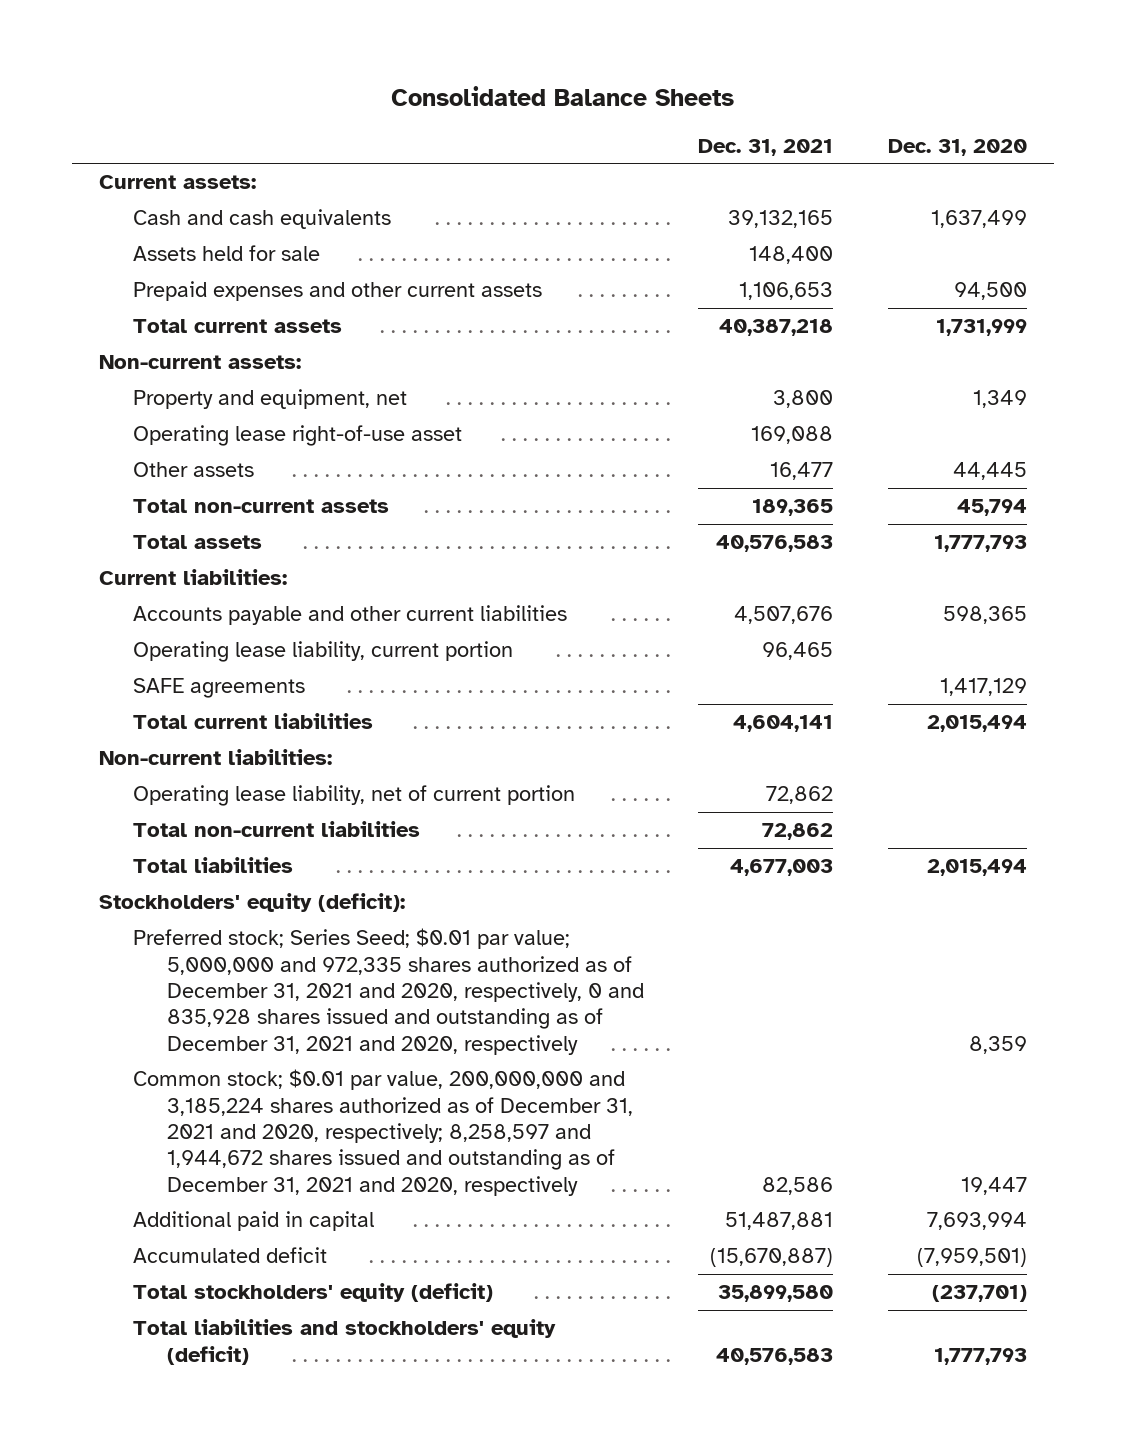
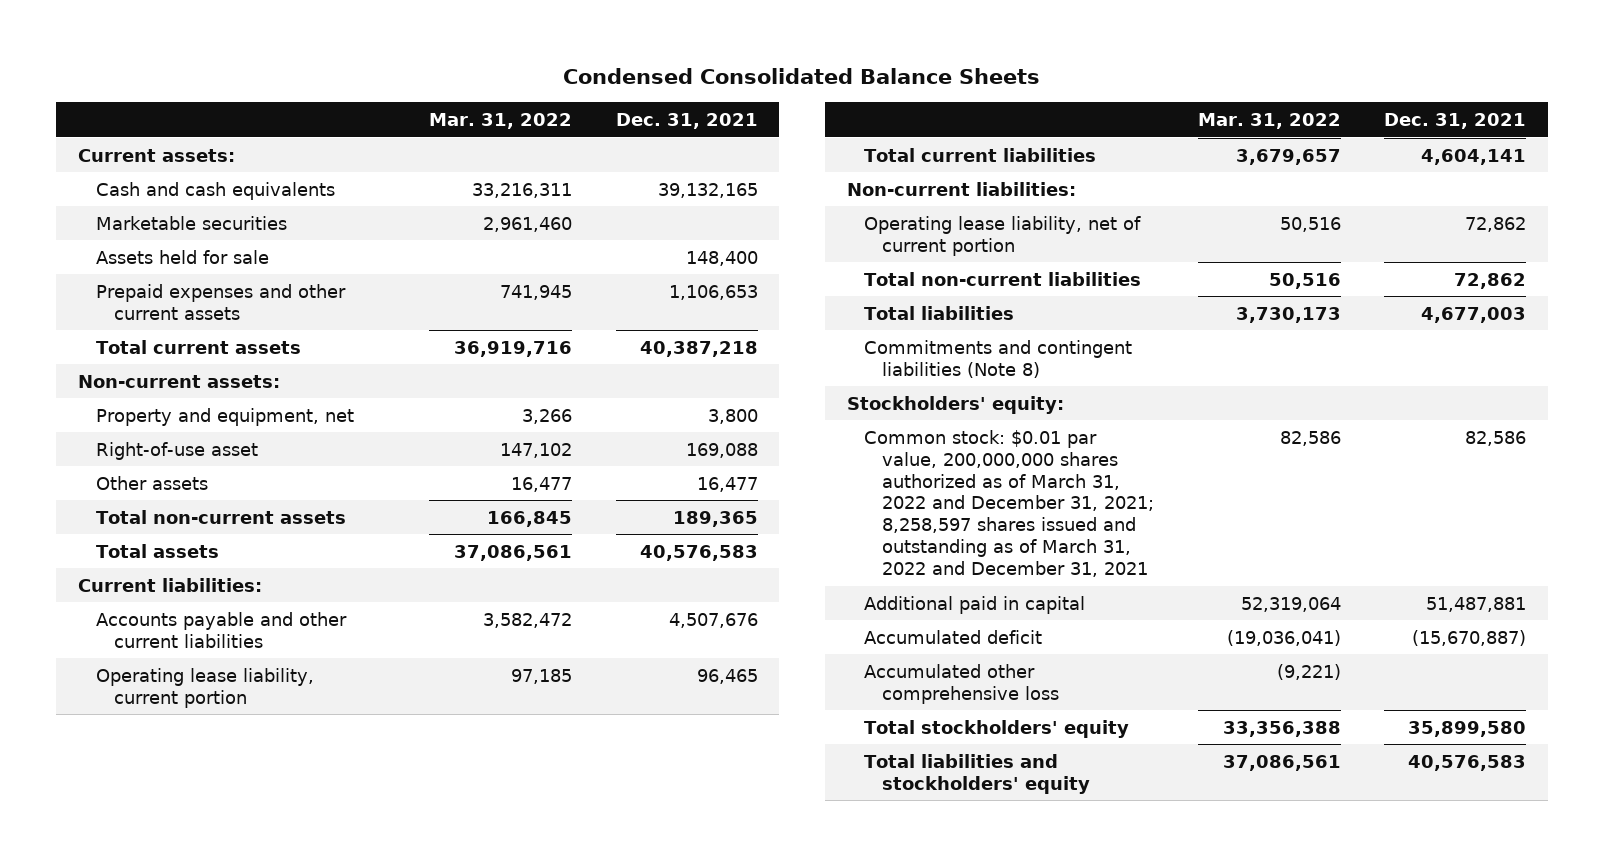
[390,85,734,106] Consolidated Balance Sheets -> [563,68,1041,85] Condensed Consolidated Balance Sheets
[887,138,1027,156] Dec. 31, 2020 -> none
none -> [429,113,573,130] Mar. 31, 2022
none -> [95,215,287,230] Marketable securities
[133,425,463,447] Operating lease right-of-use asset -> [95,441,258,460] Right-of-use asset
[133,678,306,699] SAFE agreements -> none
[133,928,645,1055] Preferred stock; Series Seed; $0.01 par value; 5,000,000 and 972,335 shares authorized as of December 31, 2021 and 2020, respectively, 0 and 835,928 shares issued and outstanding as of December 31, 2021 and 2020, respectively -> none
none -> [864,339,1133,378] Commitments and contingent liabilities (Note 8)
[99,893,406,913] Stockholders' equity (deficit): -> [846,395,1064,414] Stockholders' equity:
[133,1069,634,1196] Common stock; $0.01 par value, 200,000,000 and 3,185,224 shares authorized as of December 31, 2021 and 2020, respectively; 8,258,597 and 1,944,672 shares issued and outstanding as of December 31, 2021 and 2020, respectively -> [864,429,1155,577] Common stock: $0.01 par value, 200,000,000 shares authorized as of March 31, 2022 and December 31, 2021; 8,258,597 shares issued and outstanding as of March 31, 2022 and December 31, 2021
none -> [864,663,1060,704] Accumulated other comprehensive loss
[133,1283,494,1303] Total stockholders' equity (deficit) -> [864,719,1130,738] Total stockholders' equity
[133,1319,557,1365] Total liabilities and stockholders' equity (deficit) -> [864,753,1091,794] Total liabilities and stockholders' equity

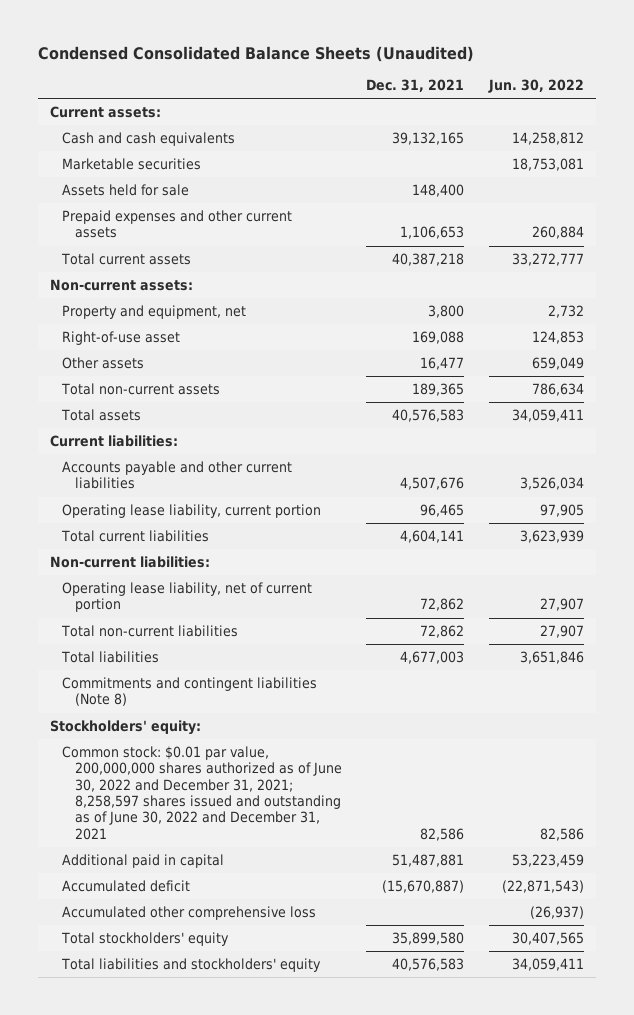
[563,68,1041,85] Condensed Consolidated Balance Sheets -> [37,45,474,62] Condensed Consolidated Balance Sheets (Unaudited)
[429,113,573,130] Mar. 31, 2022 -> none
none -> [487,79,584,94] Jun. 30, 2022
[864,429,1155,577] Common stock: $0.01 par value, 200,000,000 shares authorized as of March 31, 2022 and December 31, 2021; 8,258,597 shares issued and outstanding as of March 31, 2022 and December 31, 2021 -> [62,746,343,840] Common stock: $0.01 par value, 200,000,000 shares authorized as of June 30, 2022 and December 31, 2021; 8,258,597 shares issued and outstanding as of June 30, 2022 and December 31, 2021

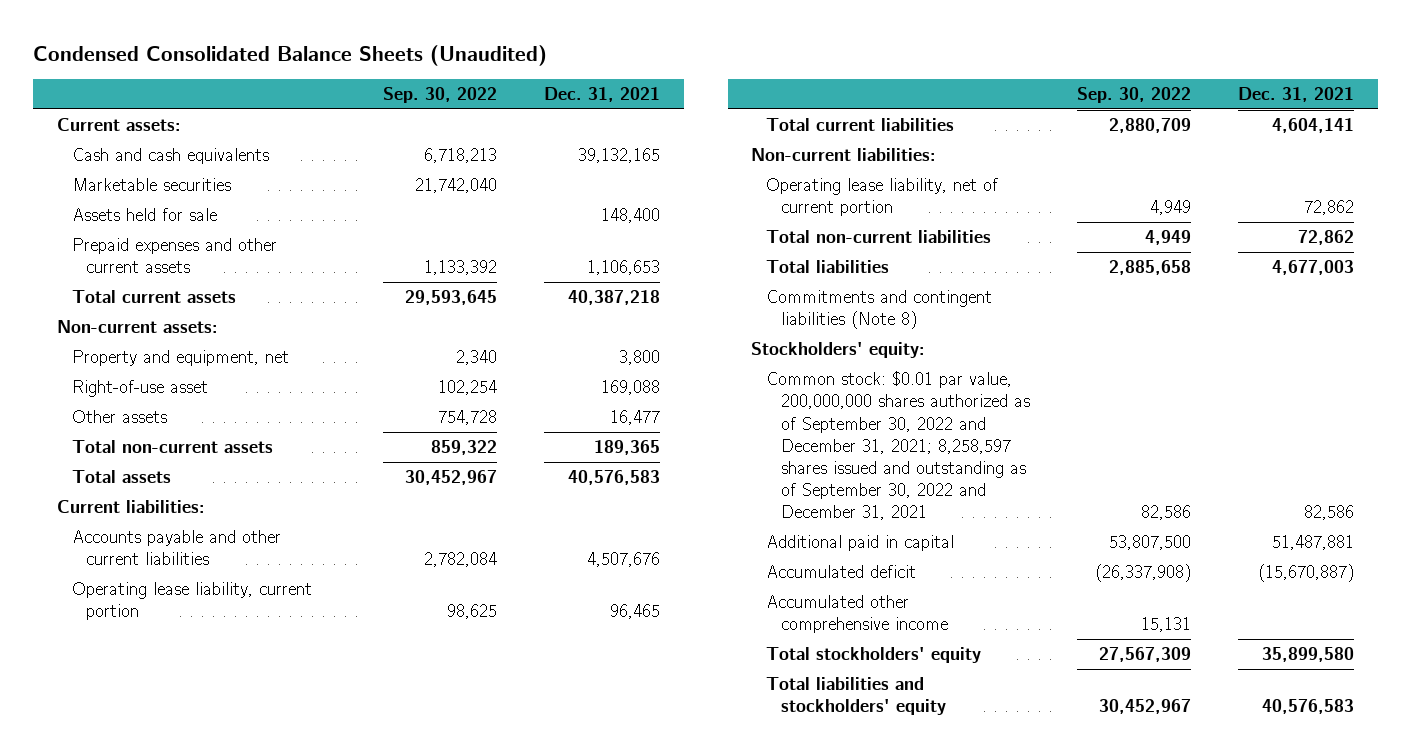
[487,79,584,94] Jun. 30, 2022 -> none
none -> [382,86,497,103] Sep. 30, 2022
[62,746,343,840] Common stock: $0.01 par value, 200,000,000 shares authorized as of June 30, 2022 and December 31, 2021; 8,258,597 shares issued and outstanding as of June 30, 2022 and December 31, 2021 -> [766,371,1030,521] Common stock: $0.01 par value, 200,000,000 shares authorized as of September 30, 2022 and December 31, 2021; 8,258,597 shares issued and outstanding as of September 30, 2022 and December 31, 2021
[62,906,317,921] Accumulated other comprehensive loss -> [766,595,948,634] Accumulated other comprehensive income

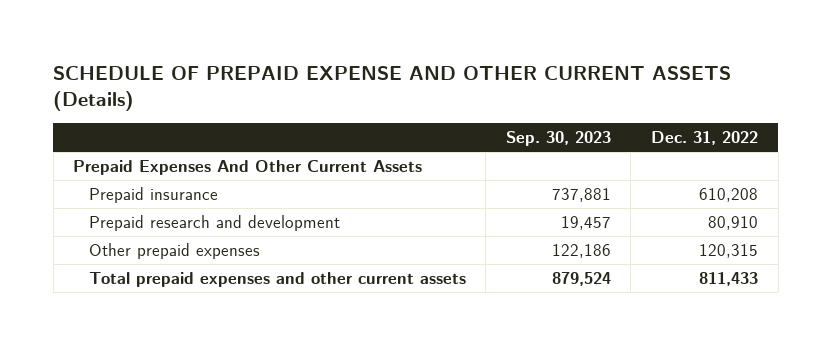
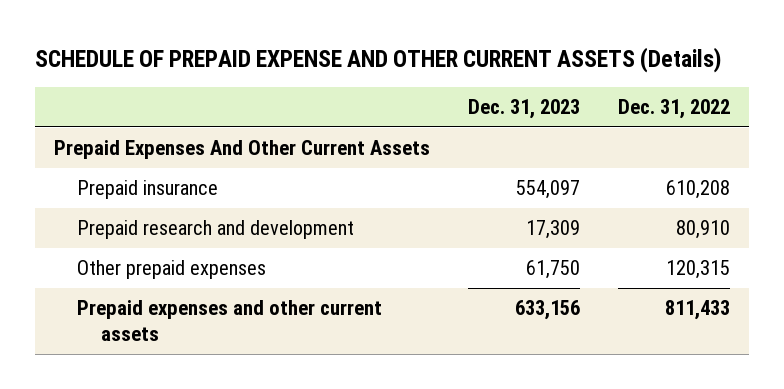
[505,130,611,146] Sep. 30, 2023 -> none
none -> [467,99,580,120] Dec. 31, 2023
[88,272,466,288] Total prepaid expenses and other current assets -> [77,300,383,342] Prepaid expenses and other current assets

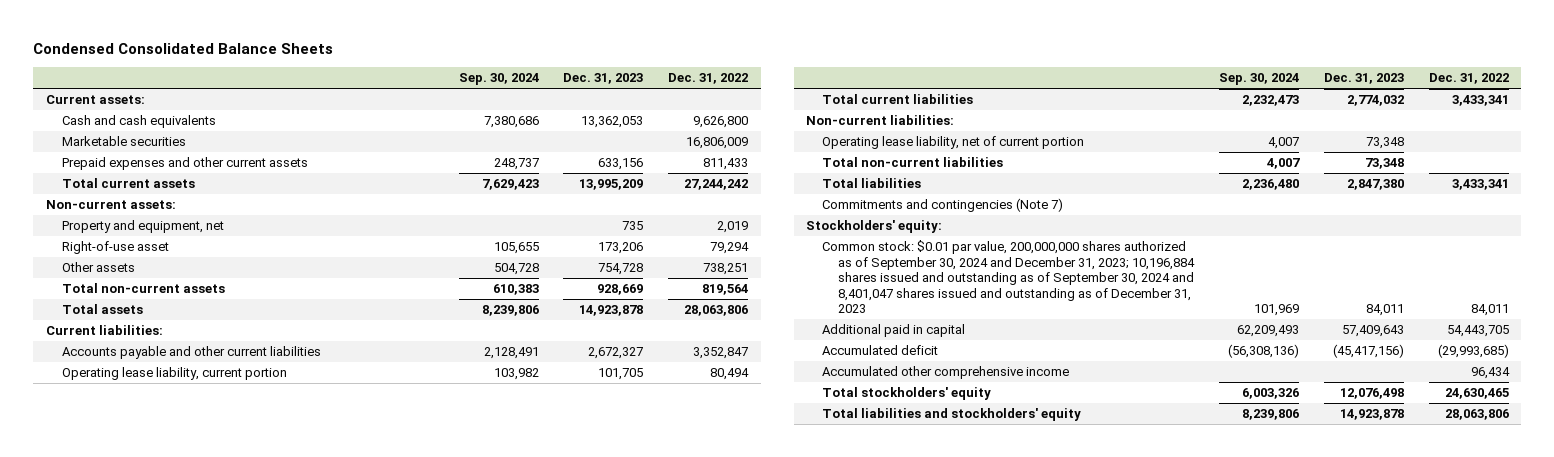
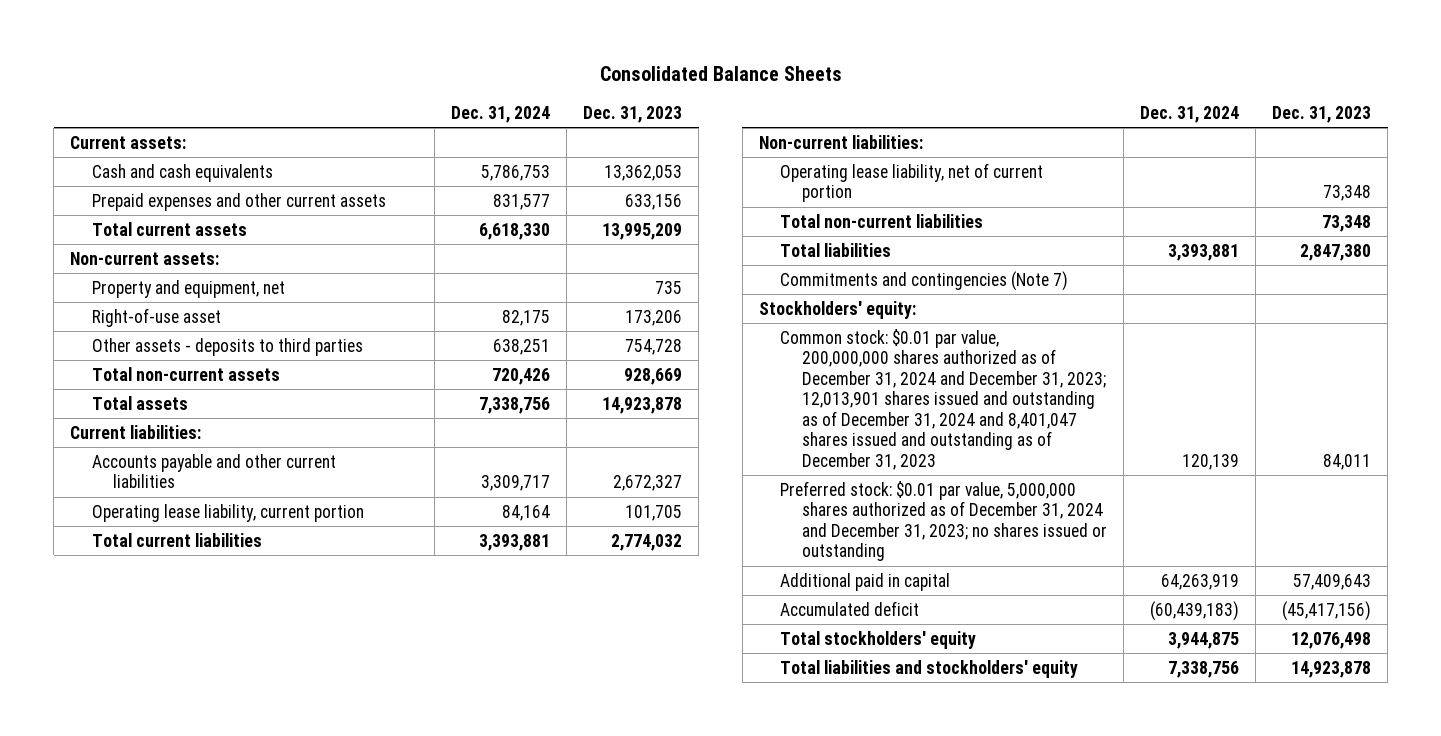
[33,42,334,54] Condensed Consolidated Balance Sheets -> [599,65,842,81] Consolidated Balance Sheets
[458,73,539,86] Sep. 30, 2024 -> none
[668,73,749,85] Dec. 31, 2022 -> none
none -> [451,105,551,123] Dec. 31, 2024
[61,136,186,147] Marketable securities -> none
[61,262,135,273] Other assets -> [91,337,363,356] Other assets - deposits to third parties
[822,240,1196,314] Common stock: $0.01 par value, 200,000,000 shares authorized as of September 30, 2024 and December 31, 2023; 10,196,884 shares issued and outstanding as of September 30, 2024 and 8,401,047 shares issued and outstanding as of December 31, 2023 -> [780,328,1106,470] Common stock: $0.01 par value, 200,000,000 shares authorized as of December 31, 2024 and December 31, 2023; 12,013,901 shares issued and outstanding as of December 31, 2024 and 8,401,047 shares issued and outstanding as of December 31, 2023
none -> [780,480,1107,562] Preferred stock: $0.01 par value, 5,000,000 shares authorized as of December 31, 2024 and December 31, 2023; no shares issued or outstanding
[822,366,1070,380] Accumulated other comprehensive income -> none

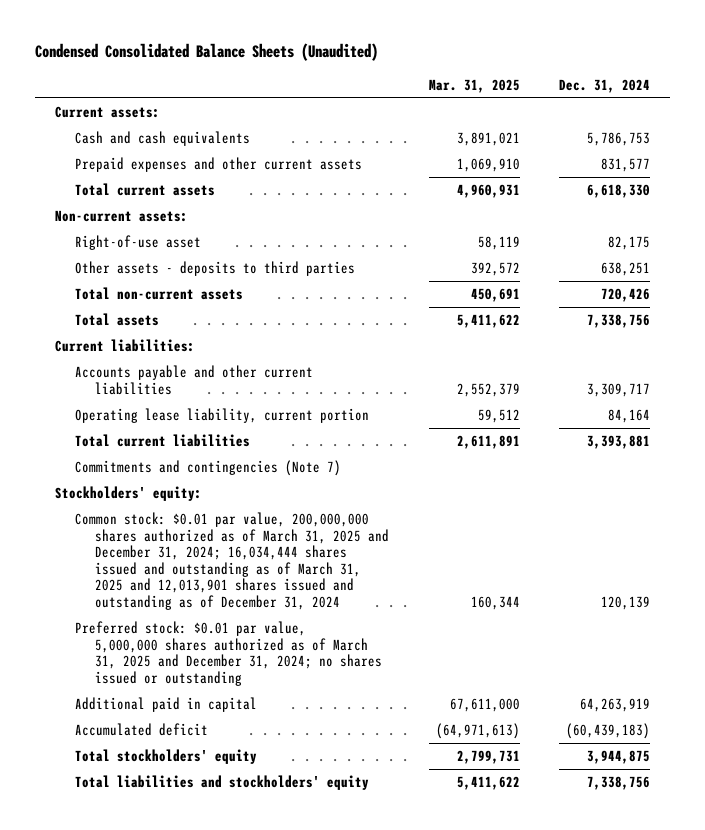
[599,65,842,81] Consolidated Balance Sheets -> [35,43,379,62] Condensed Consolidated Balance Sheets (Unaudited)
[583,105,683,123] Dec. 31, 2023 -> none
none -> [428,78,520,93] Mar. 31, 2025
[91,279,285,298] Property and equipment, net -> none
[758,134,923,149] Non-current liabilities: -> none
[780,162,1044,203] Operating lease liability, net of current portion -> none
[780,213,984,228] Total non-current liabilities -> none
[780,242,892,257] Total liabilities -> none
[780,328,1106,470] Common stock: $0.01 par value, 200,000,000 shares authorized as of December 31, 2024 and December 31, 2023; 12,013,901 shares issued and outstanding as of December 31, 2024 and 8,401,047 shares issued and outstanding as of December 31, 2023 -> [74,512,389,610] Common stock: $0.01 par value, 200,000,000 shares authorized as of March 31, 2025 and December 31, 2024; 16,034,444 shares issued and outstanding as of March 31, 2025 and 12,013,901 shares issued and outstanding as of December 31, 2024
[780,480,1107,562] Preferred stock: $0.01 par value, 5,000,000 shares authorized as of December 31, 2024 and December 31, 2023; no shares issued or outstanding -> [74,621,382,686] Preferred stock: $0.01 par value, 5,000,000 shares authorized as of March 31, 2025 and December 31, 2024; no shares issued or outstanding

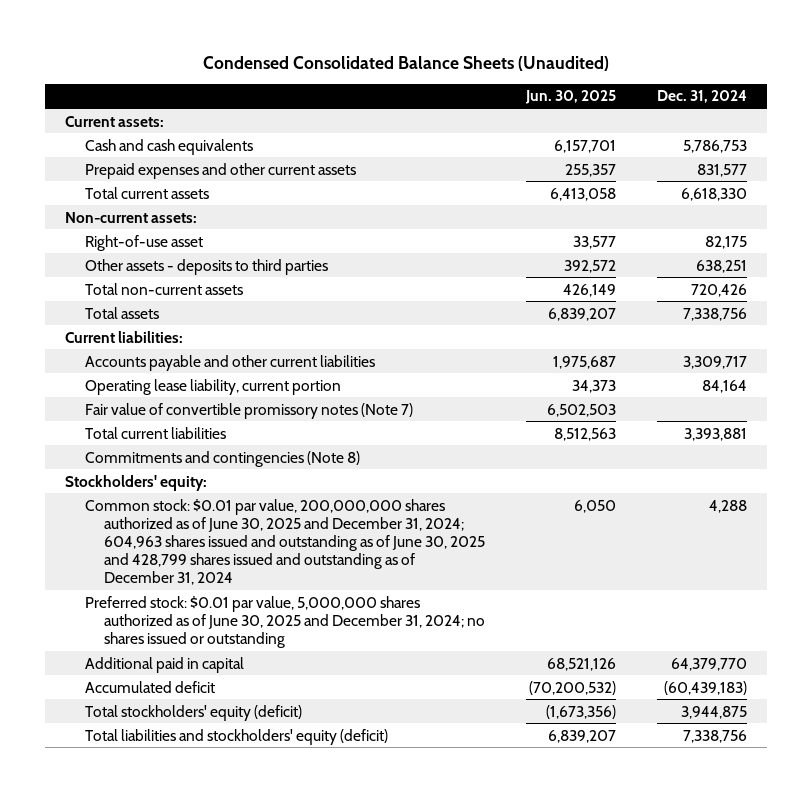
[428,78,520,93] Mar. 31, 2025 -> none
none -> [524,90,616,105] Jun. 30, 2025
none -> [84,402,413,419] Fair value of convertible promissory notes (Note 7)
[74,460,341,477] Commitments and contingencies (Note 7) -> [84,450,360,467] Commitments and contingencies (Note 8)
[74,512,389,610] Common stock: $0.01 par value, 200,000,000 shares authorized as of March 31, 2025 and December 31, 2024; 16,034,444 shares issued and outstanding as of March 31, 2025 and 12,013,901 shares issued and outstanding as of December 31, 2024 -> [84,498,486,586] Common stock: $0.01 par value, 200,000,000 shares authorized as of June 30, 2025 and December 31, 2024; 604,963 shares issued and outstanding as of June 30, 2025 and 428,799 shares issued and outstanding as of December 31, 2024
[601,595,651,610] 120,139 -> [708,499,747,513] 4,288
[74,621,382,686] Preferred stock: $0.01 par value, 5,000,000 shares authorized as of March 31, 2025 and December 31, 2024; no shares issued or outstanding -> [84,595,486,648] Preferred stock: $0.01 par value, 5,000,000 shares authorized as of June 30, 2025 and December 31, 2024; no shares issued or outstanding
[580,698,651,713] 64,263,919 -> [670,657,747,671] 64,379,770
[74,749,257,765] Total stockholders' equity -> [84,704,302,721] Total stockholders' equity (deficit)
[74,775,369,791] Total liabilities and stockholders' equity -> [84,728,388,745] Total liabilities and stockholders' equity (deficit)

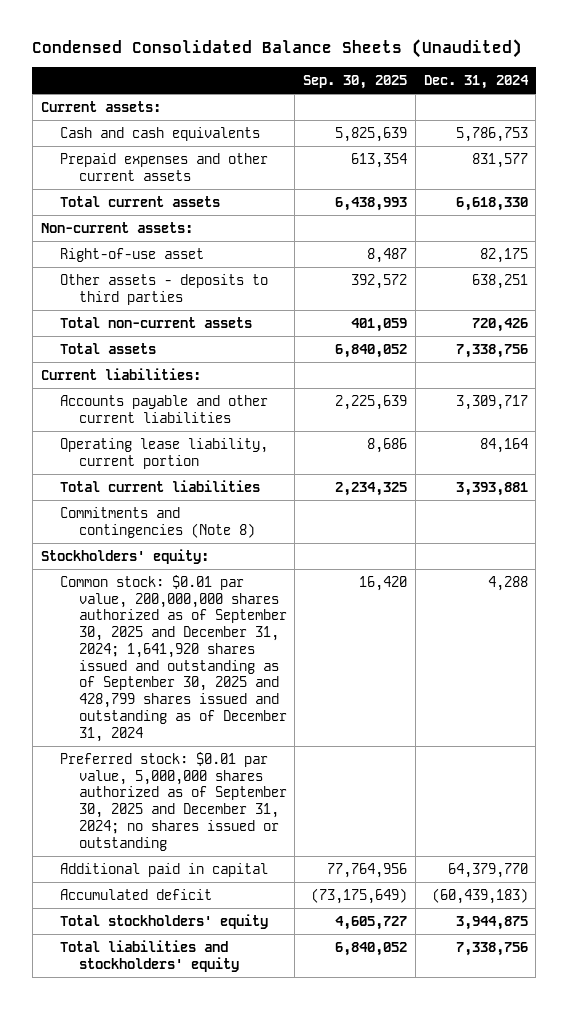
[524,90,616,105] Jun. 30, 2025 -> none
none -> [303,74,408,89] Sep. 30, 2025
[84,402,413,419] Fair value of convertible promissory notes (Note 7) -> none
[84,498,486,586] Common stock: $0.01 par value, 200,000,000 shares authorized as of June 30, 2025 and December 31, 2024; 604,963 shares issued and outstanding as of June 30, 2025 and 428,799 shares issued and outstanding as of December 31, 2024 -> [59,574,287,742] Common stock: $0.01 par value, 200,000,000 shares authorized as of September 30, 2025 and December 31, 2024; 1,641,920 shares issued and outstanding as of September 30, 2025 and 428,799 shares issued and outstanding as of December 31, 2024
[84,595,486,648] Preferred stock: $0.01 par value, 5,000,000 shares authorized as of June 30, 2025 and December 31, 2024; no shares issued or outstanding -> [59,751,287,851] Preferred stock: $0.01 par value, 5,000,000 shares authorized as of September 30, 2025 and December 31, 2024; no shares issued or outstanding
[84,704,302,721] Total stockholders' equity (deficit) -> [59,913,268,929] Total stockholders' equity
[84,728,388,745] Total liabilities and stockholders' equity (deficit) -> [59,939,239,972] Total liabilities and stockholders' equity

